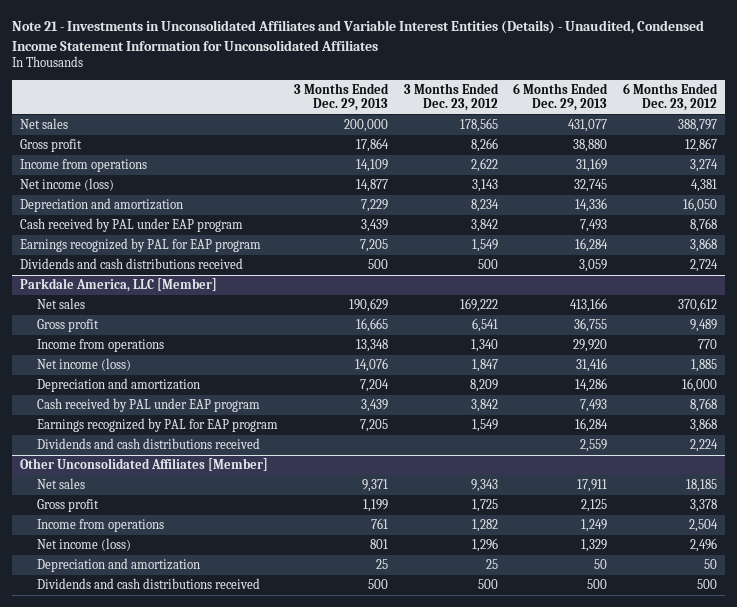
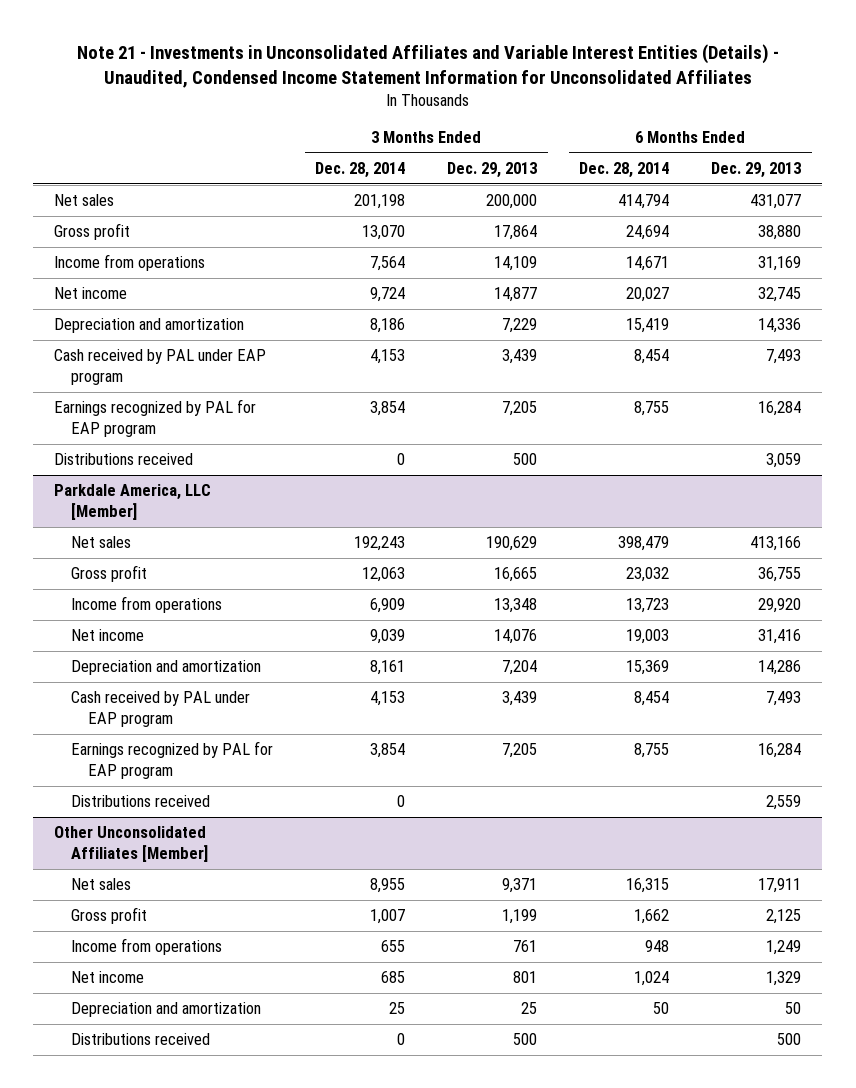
[403,82,499,112] 3 Months Ended Dec. 23, 2012 -> none
[623,82,719,112] 6 Months Ended Dec. 23, 2012 -> none
none -> [315,162,406,179] Dec. 28, 2014
none -> [579,162,670,179] Dec. 28, 2014
[20,177,115,191] Net income (loss) -> [54,287,128,300] Net income
[20,257,244,269] Dividends and cash distributions received -> [54,453,194,466] Distributions received
[36,357,131,371] Net income (loss) -> [71,629,145,642] Net income
[36,437,260,449] Dividends and cash distributions received -> [71,795,211,808] Distributions received
[36,537,131,551] Net income (loss) -> [71,971,145,984] Net income
[36,577,260,589] Dividends and cash distributions received -> [71,1033,211,1046] Distributions received

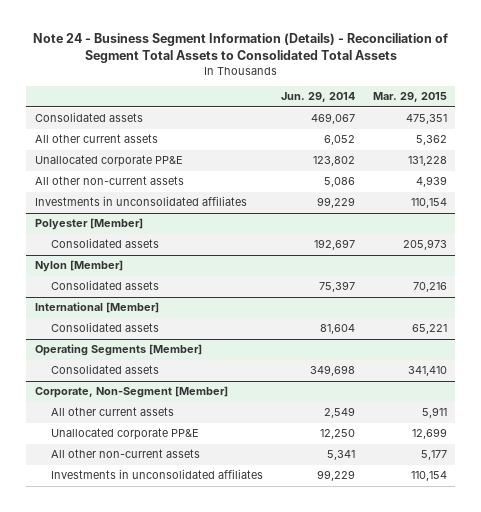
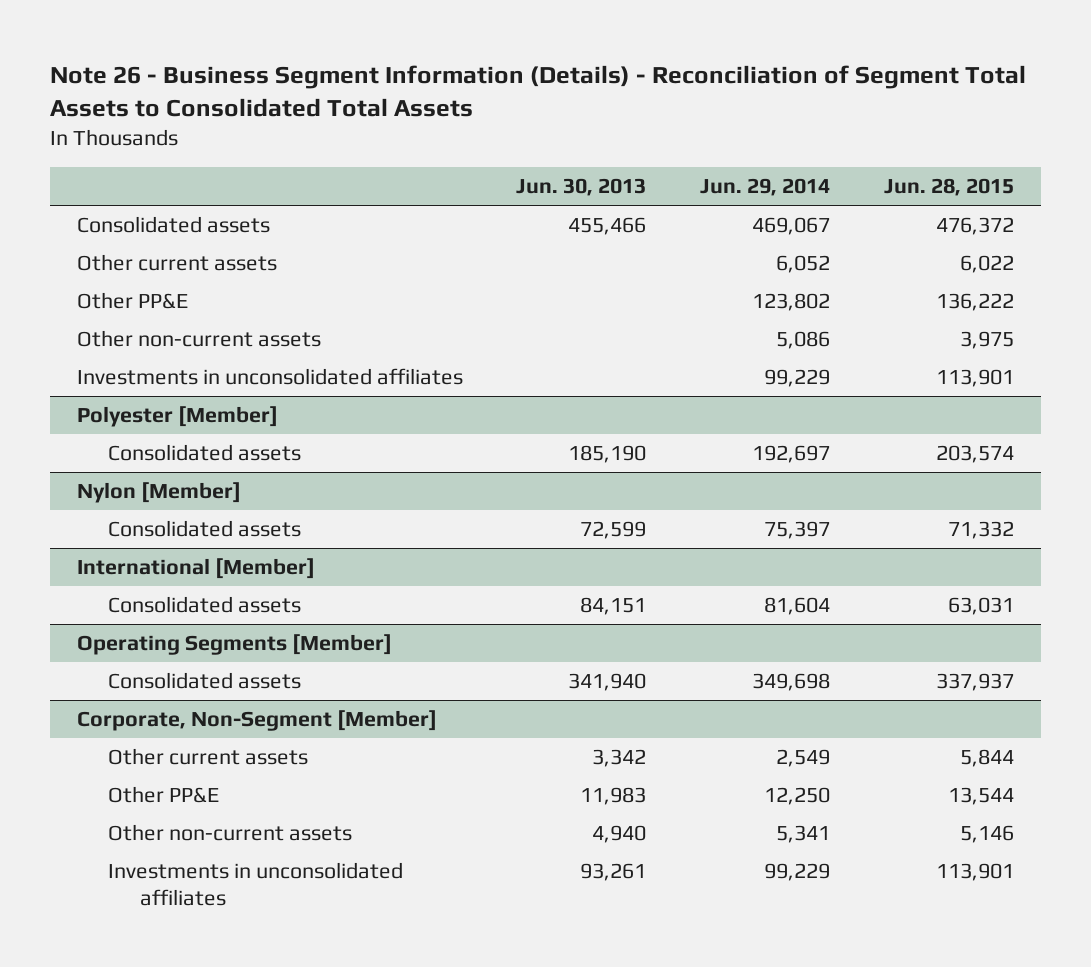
[32,32,448,63] Note 24 - Business Segment Information (Details) - Reconciliation of Segment Total Assets to Consolidated Total Assets -> [49,64,1026,118] Note 26 - Business Segment Information (Details) - Reconciliation of Segment Total Assets to Consolidated Total Assets
[372,92,447,103] Mar. 29, 2015 -> none
none -> [516,177,647,196] Jun. 30, 2013
none -> [884,177,1015,196] Jun. 28, 2015
[34,134,158,144] All other current assets -> [76,254,277,272] Other current assets
[34,155,183,168] Unallocated corporate PP&E -> [76,292,188,310] Other PP&E
[34,176,184,186] All other non-current assets -> [76,330,321,348] Other non-current assets
[50,407,174,417] All other current assets -> [108,748,309,766] Other current assets
[50,428,199,441] Unallocated corporate PP&E -> [108,786,220,804] Other PP&E
[50,449,200,459] All other non-current assets -> [108,824,353,842] Other non-current assets

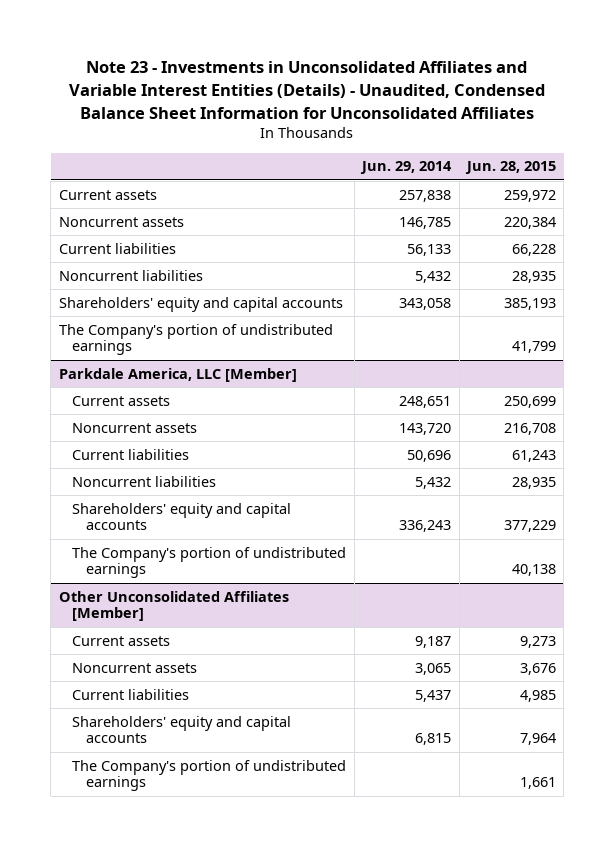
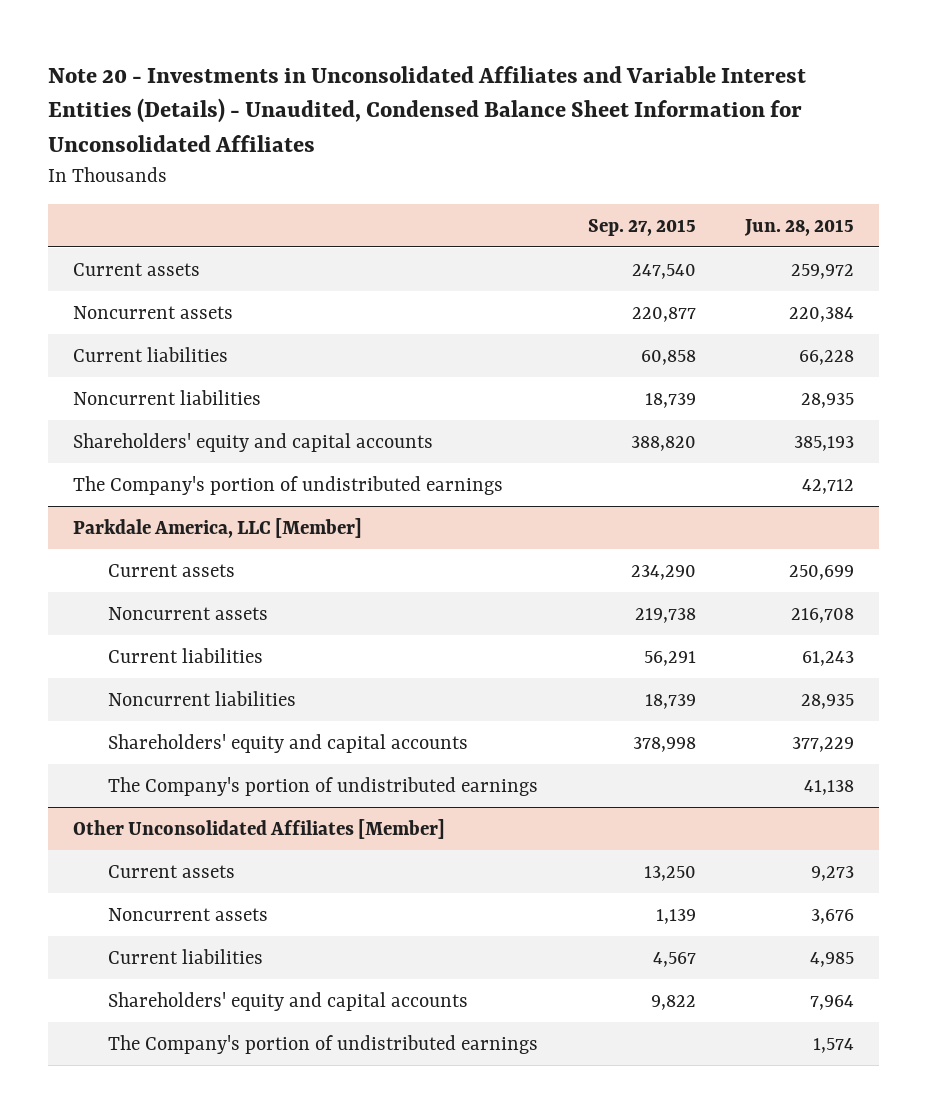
[69,61,546,119] Note 23 - Investments in Unconsolidated Affiliates and Variable Interest Entities (Details) - Unaudited, Condensed Balance Sheet Information for Unconsolidated Affiliates -> [48,65,807,152] Note 20 - Investments in Unconsolidated Affiliates and Variable Interest Entities (Details) - Unaudited, Condensed Balance Sheet Information for Unconsolidated Affiliates
[360,161,453,175] Jun. 29, 2014 -> none
none -> [587,218,696,236] Sep. 27, 2015
[511,341,556,354] 41,799 -> [802,478,855,494] 42,712
[511,564,556,577] 40,138 -> [804,779,855,795] 41,138
[519,777,556,790] 1,661 -> [813,1037,855,1053] 1,574

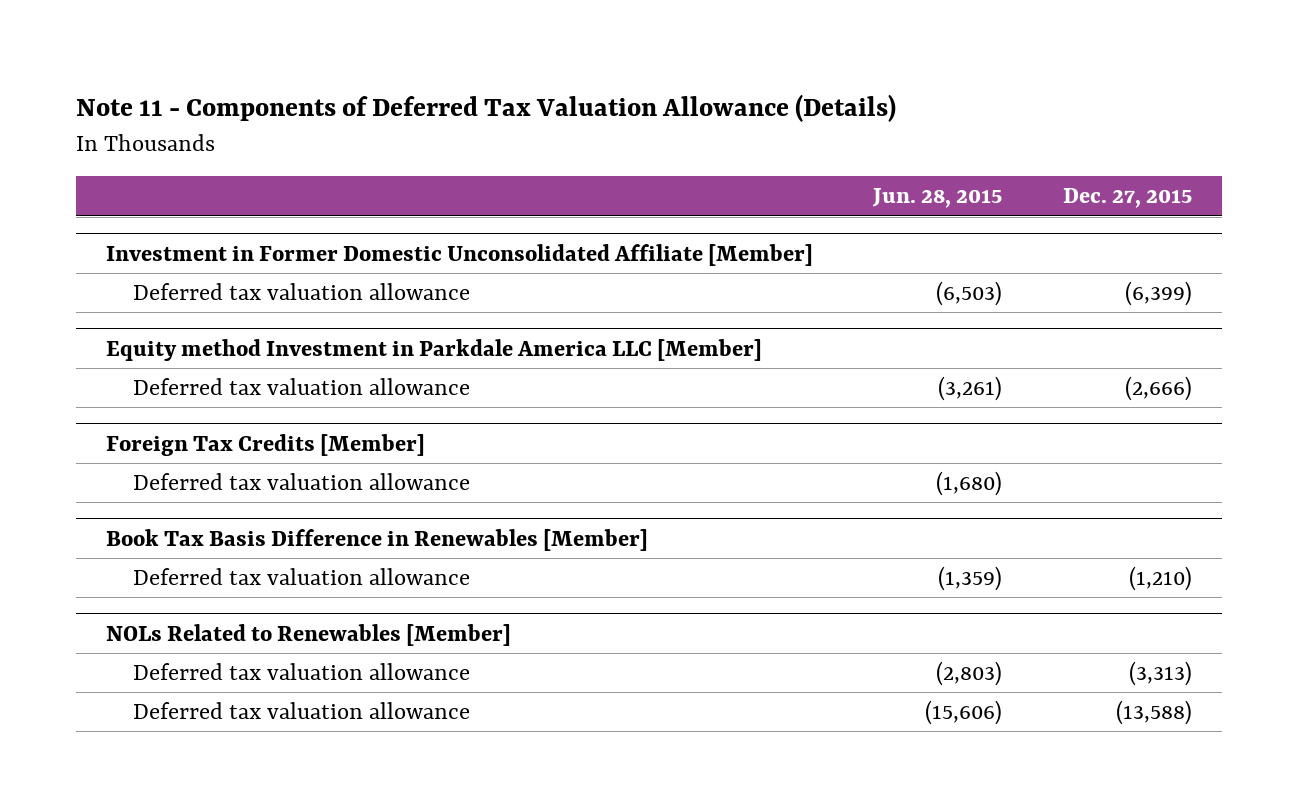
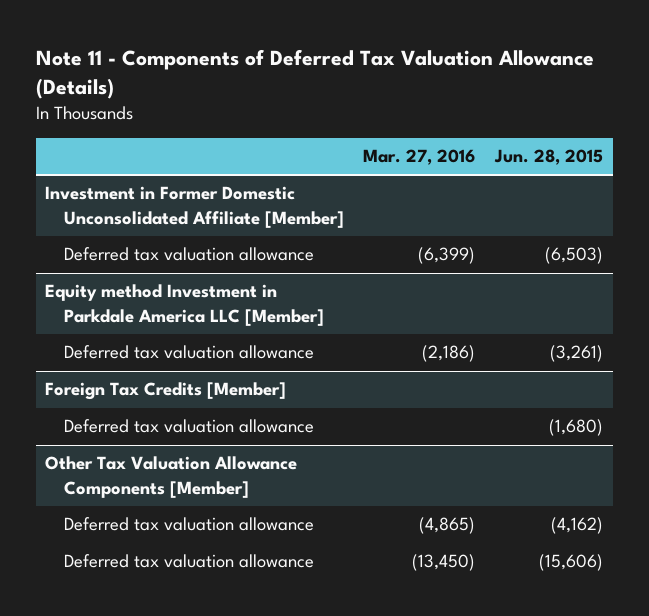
[1063,188,1193,209] Dec. 27, 2015 -> none
none -> [363,149,476,166] Mar. 27, 2016
[105,528,648,551] Book Tax Basis Difference in Renewables [Member] -> none
[105,623,511,646] NOLs Related to Renewables [Member] -> none
[132,663,470,681] Deferred tax valuation allowance -> none
none -> [45,456,298,498] Other Tax Valuation Allowance Components [Member]
[938,566,1003,592] (1,359) -> [551,517,604,535] (4,162)

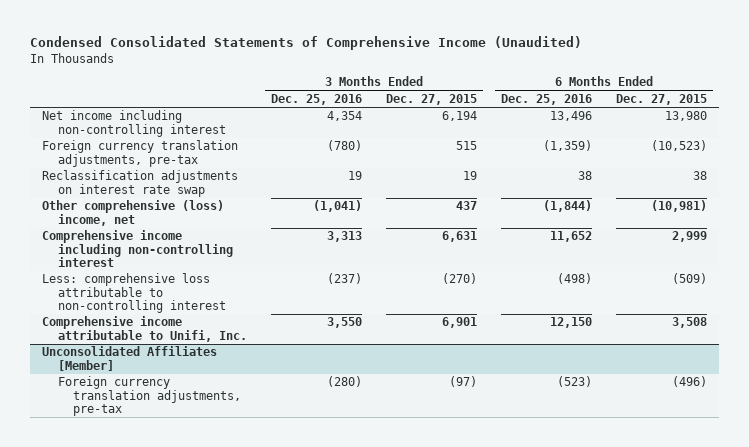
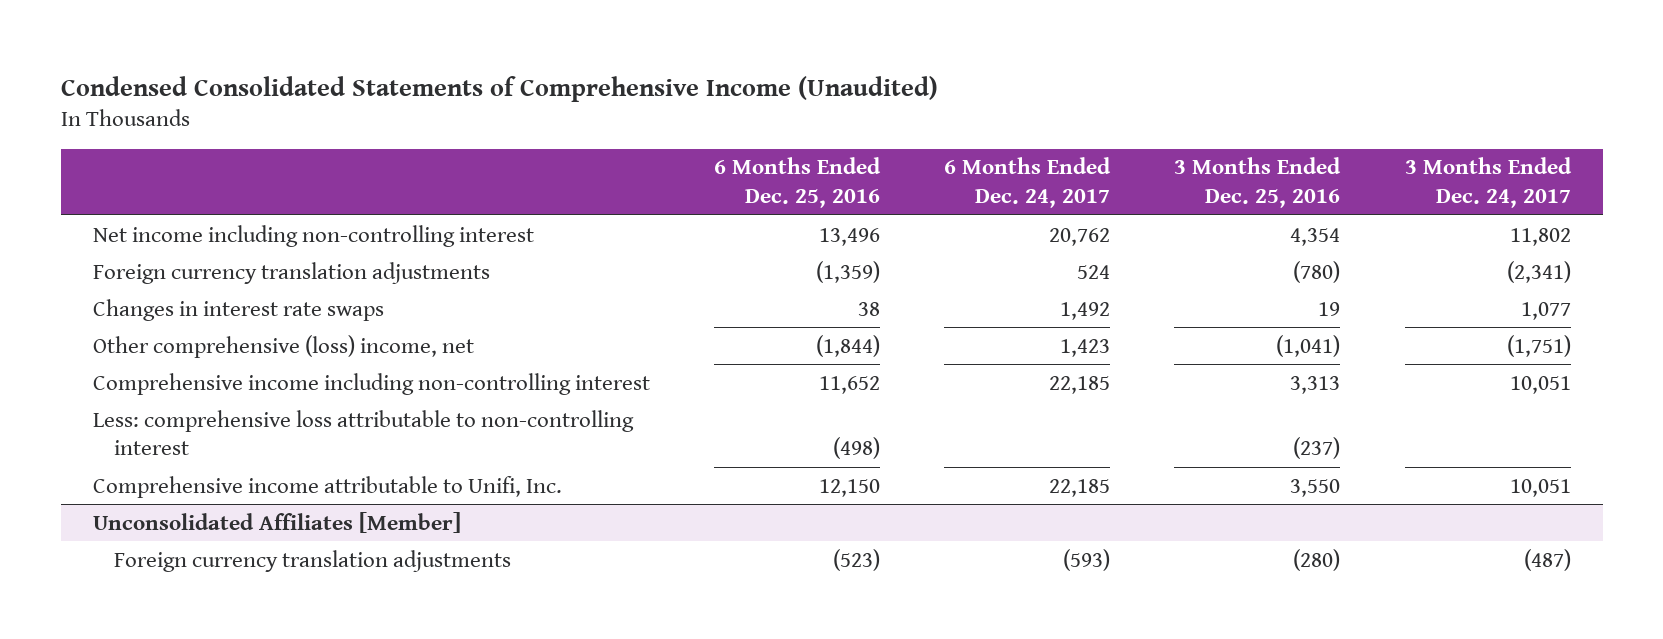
[385,94,477,106] Dec. 27, 2015 -> none
[616,94,708,106] Dec. 27, 2015 -> none
none -> [944,157,1112,208] 6 Months Ended Dec. 24, 2017
none -> [1404,157,1572,208] 3 Months Ended Dec. 24, 2017
[41,140,238,167] Foreign currency translation adjustments, pre-tax -> [92,261,490,284] Foreign currency translation adjustments
[41,170,238,197] Reclassification adjustments on interest rate swap -> [92,298,384,321] Changes in interest rate swaps
[57,376,242,417] Foreign currency translation adjustments, pre-tax -> [114,549,512,572] Foreign currency translation adjustments

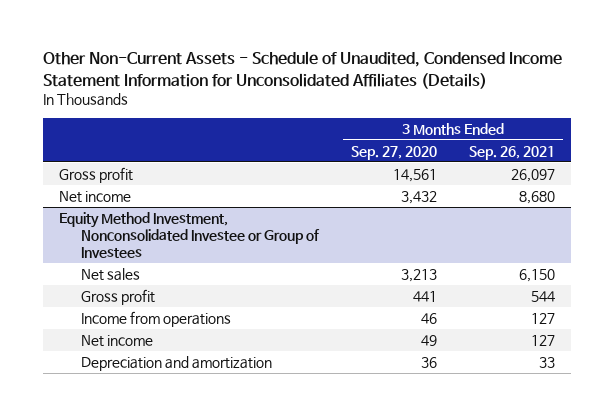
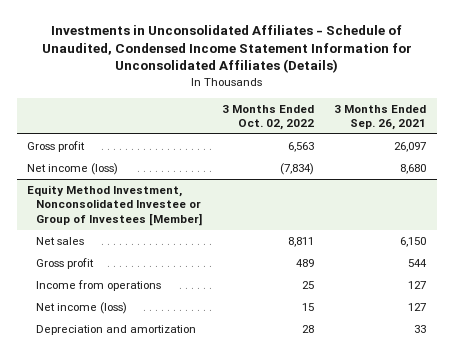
[43,51,563,89] Other Non-Current Assets - Schedule of Unaudited, Condensed Income Statement Information for Unconsolidated Affiliates (Details) -> [41,24,412,74] Investments in Unconsolidated Affiliates - Schedule of Unaudited, Condensed Income Statement Information for Unconsolidated Affiliates (Details)
[350,145,437,160] Sep. 27, 2020 -> none
none -> [221,104,314,130] 3 Months Ended Oct. 02, 2022
[59,190,132,203] Net income -> [26,162,118,175] Net income (loss)
[59,211,320,259] Equity Method Investment, Nonconsolidated Investee or Group of Investees -> [26,184,202,226] Equity Method Investment, Nonconsolidated Investee or Group of Investees [Member]
[80,334,153,347] Net income -> [35,301,127,314] Net income (loss)

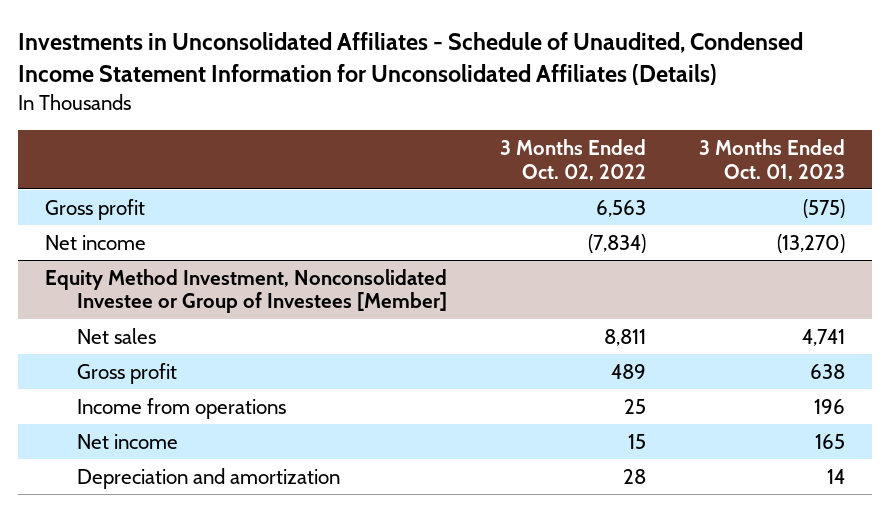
[334,104,427,130] 3 Months Ended Sep. 26, 2021 -> none
none -> [699,138,846,181] 3 Months Ended Oct. 01, 2023
[26,162,118,175] Net income (loss) -> [44,234,146,250] Net income
[35,301,127,314] Net income (loss) -> [76,433,178,449] Net income

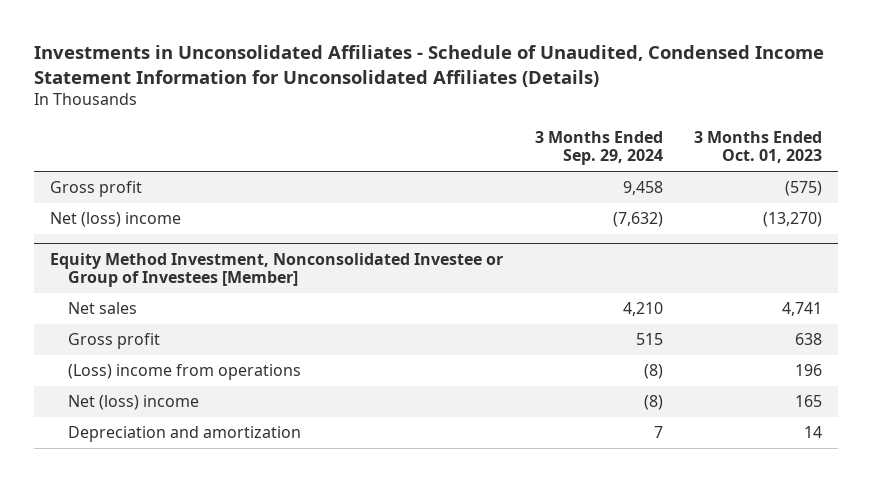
[500,138,647,181] 3 Months Ended Oct. 02, 2022 -> none
none -> [534,130,663,166] 3 Months Ended Sep. 29, 2024
[44,234,146,250] Net income -> [50,212,182,228] Net (loss) income
[76,397,286,419] Income from operations -> [68,364,302,381] (Loss) income from operations
[76,433,178,449] Net income -> [68,395,200,411] Net (loss) income

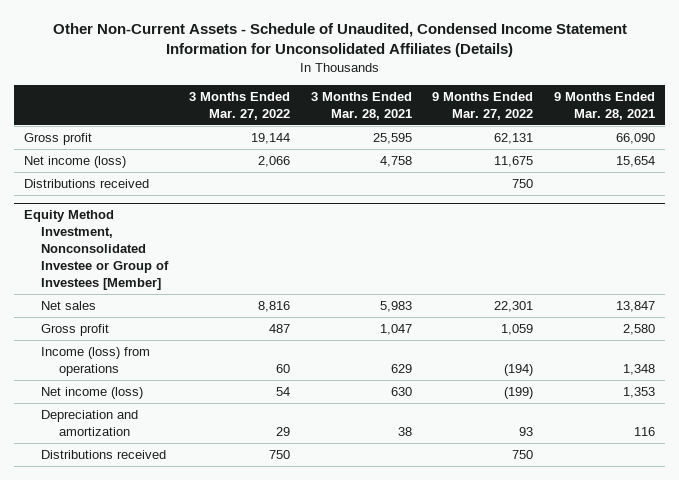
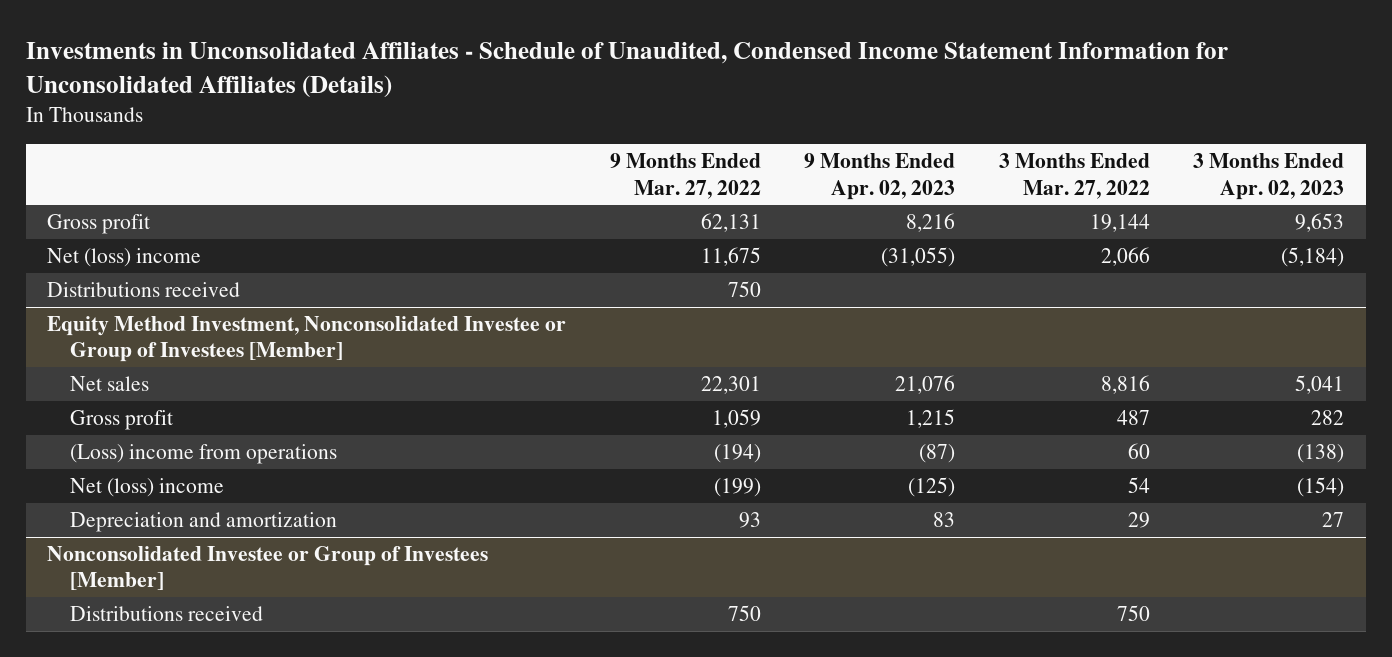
[52,22,627,58] Other Non-Current Assets - Schedule of Unaudited, Condensed Income Statement Information for Unconsolidated Affiliates (Details) -> [25,42,1228,99] Investments in Unconsolidated Affiliates - Schedule of Unaudited, Condensed Income Statement Information for Unconsolidated Affiliates (Details)
[310,91,412,120] 3 Months Ended Mar. 28, 2021 -> none
[554,91,656,120] 9 Months Ended Mar. 28, 2021 -> none
none -> [804,153,956,200] 9 Months Ended Apr. 02, 2023
none -> [1193,153,1345,200] 3 Months Ended Apr. 02, 2023
[24,156,127,169] Net income (loss) -> [47,248,202,268] Net (loss) income
[41,347,151,376] Income (loss) from operations -> [69,444,337,465] (Loss) income from operations
[41,387,144,400] Net income (loss) -> [69,478,224,498] Net (loss) income
none -> [47,546,489,591] Nonconsolidated Investee or Group of Investees [Member]

